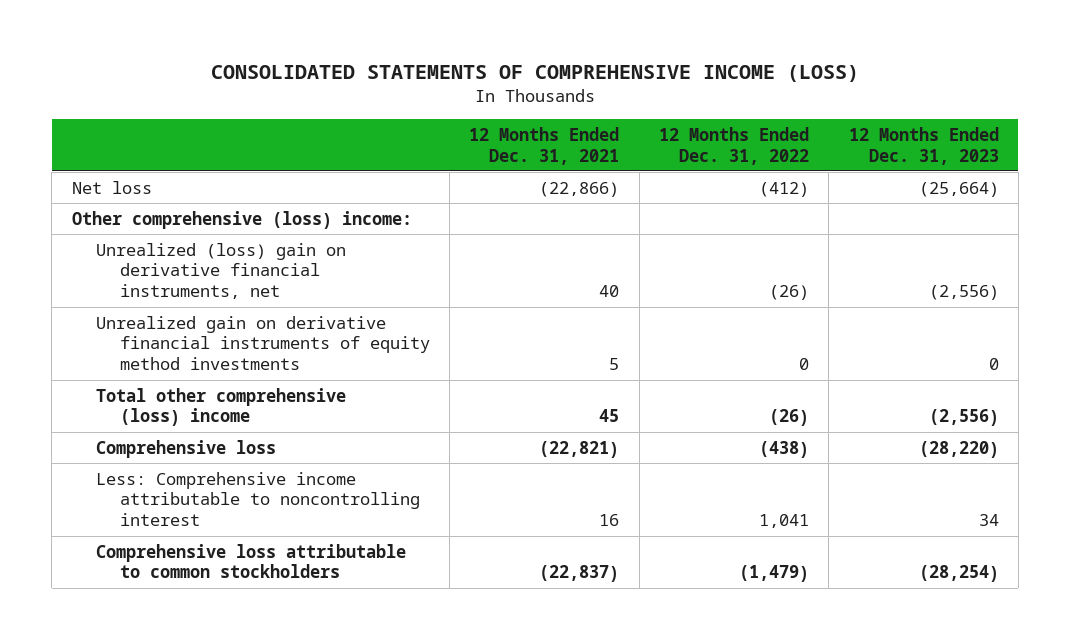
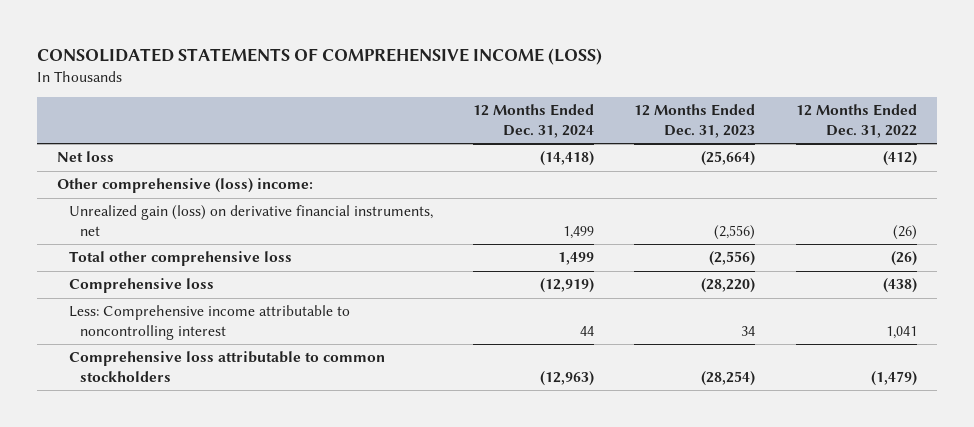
[469,126,620,165] 12 Months Ended Dec. 31, 2021 -> none
none -> [472,104,594,138] 12 Months Ended Dec. 31, 2024
[95,315,430,371] Unrealized gain on derivative financial instruments of equity method investments -> none
[95,242,346,300] Unrealized (loss) gain on derivative financial instruments, net -> [68,205,433,236] Unrealized gain (loss) on derivative financial instruments, net
[95,387,346,427] Total other comprehensive (loss) income -> [68,251,292,267] Total other comprehensive loss

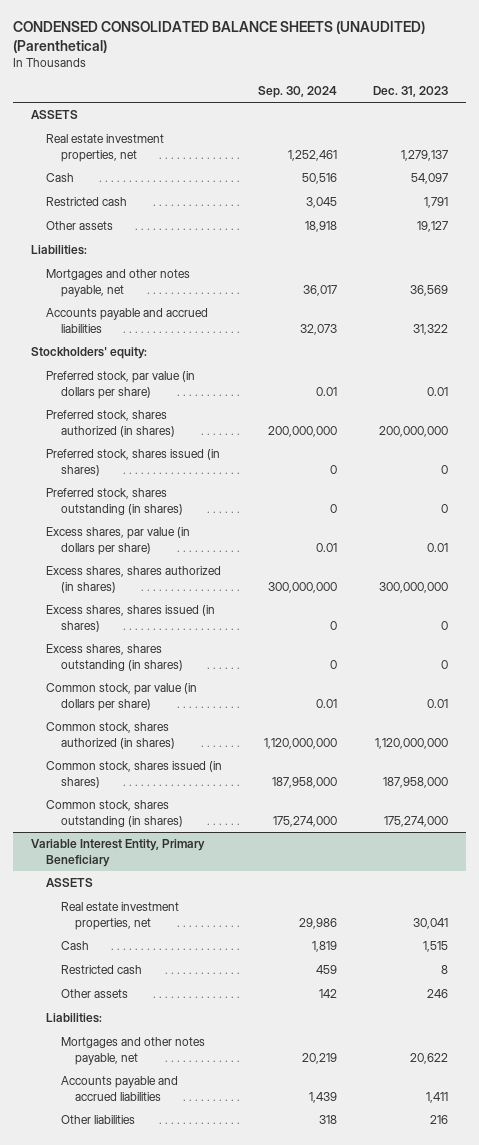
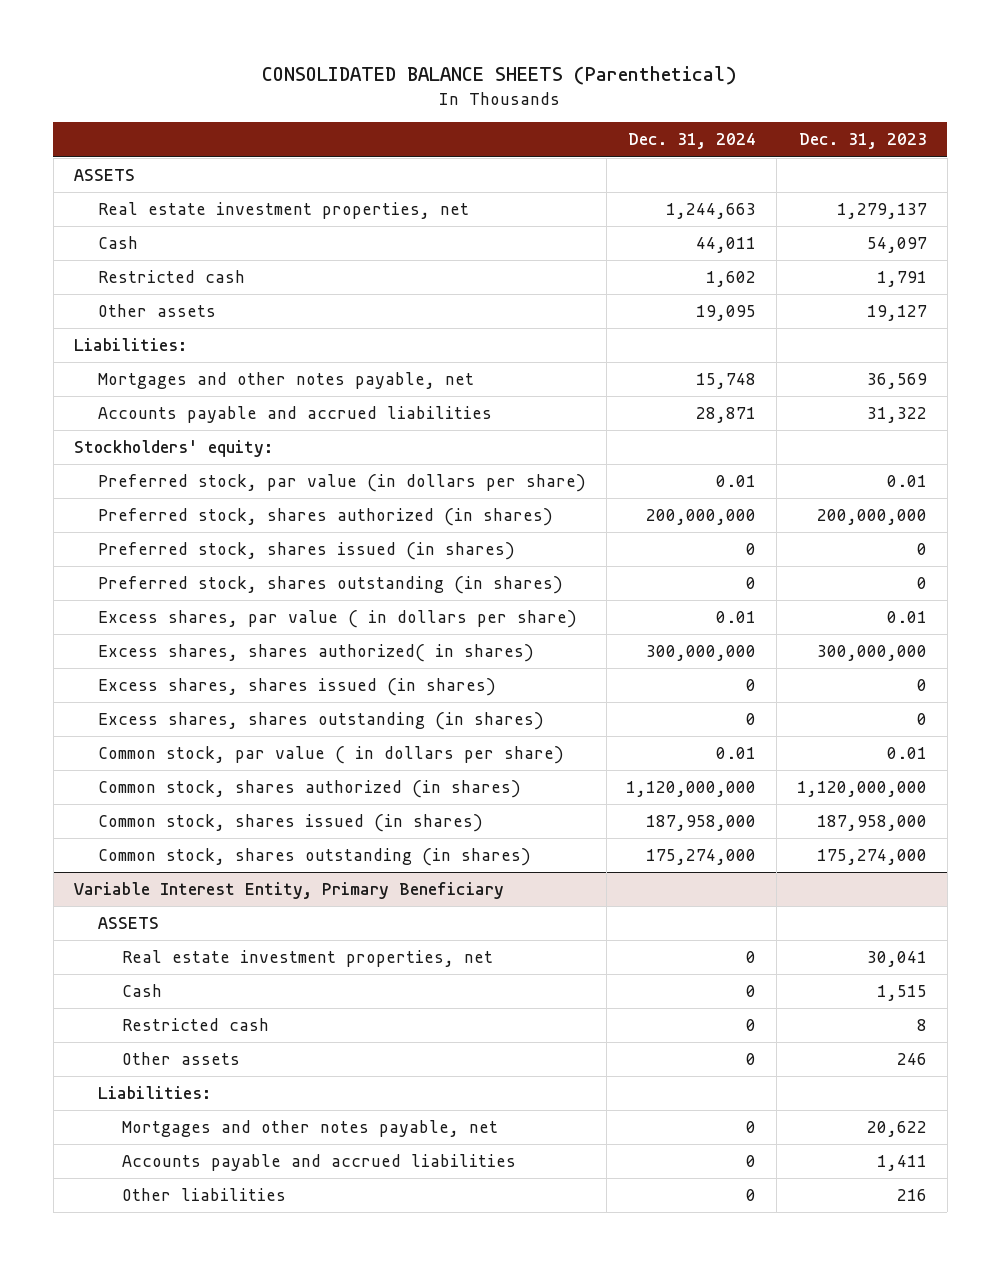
[13,20,426,53] CONDENSED CONSOLIDATED BALANCE SHEETS (UNAUDITED) (Parenthetical) -> [262,65,738,85] CONSOLIDATED BALANCE SHEETS (Parenthetical)
[257,86,337,99] Sep. 30, 2024 -> none
none -> [628,133,757,150] Dec. 31, 2024
[45,527,190,555] Excess shares, par value (in dollars per share) -> [97,610,577,629] Excess shares, par value ( in dollars per share)
[45,566,221,593] Excess shares, shares authorized (in shares) -> [97,644,534,663] Excess shares, shares authorized( in shares)
[45,683,197,711] Common stock, par value (in dollars per share) -> [97,746,564,765] Common stock, par value ( in dollars per share)

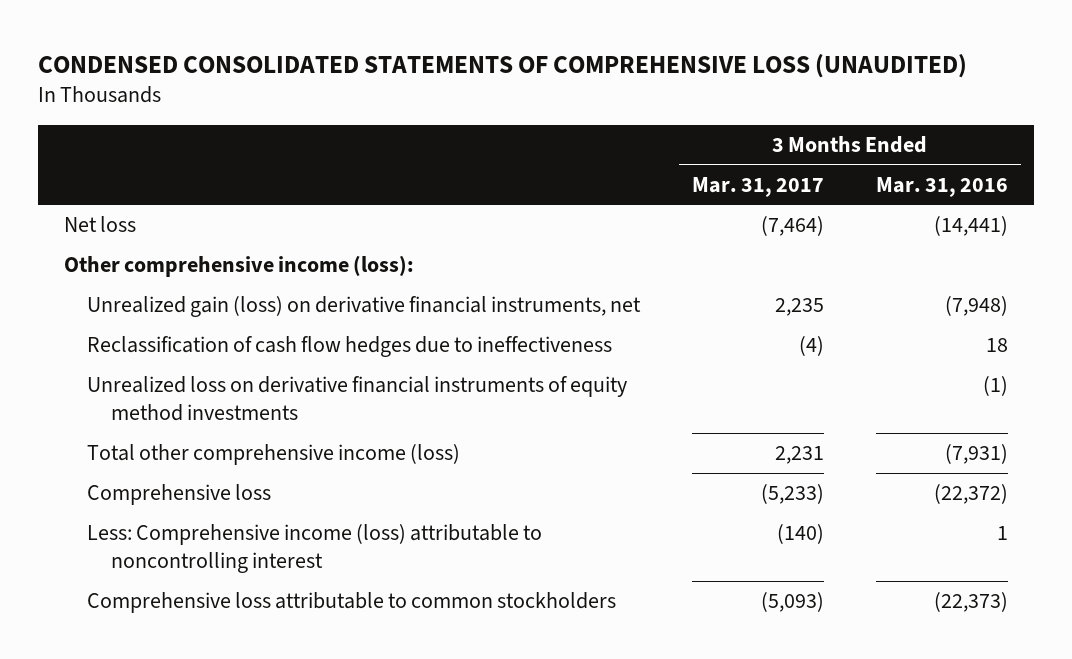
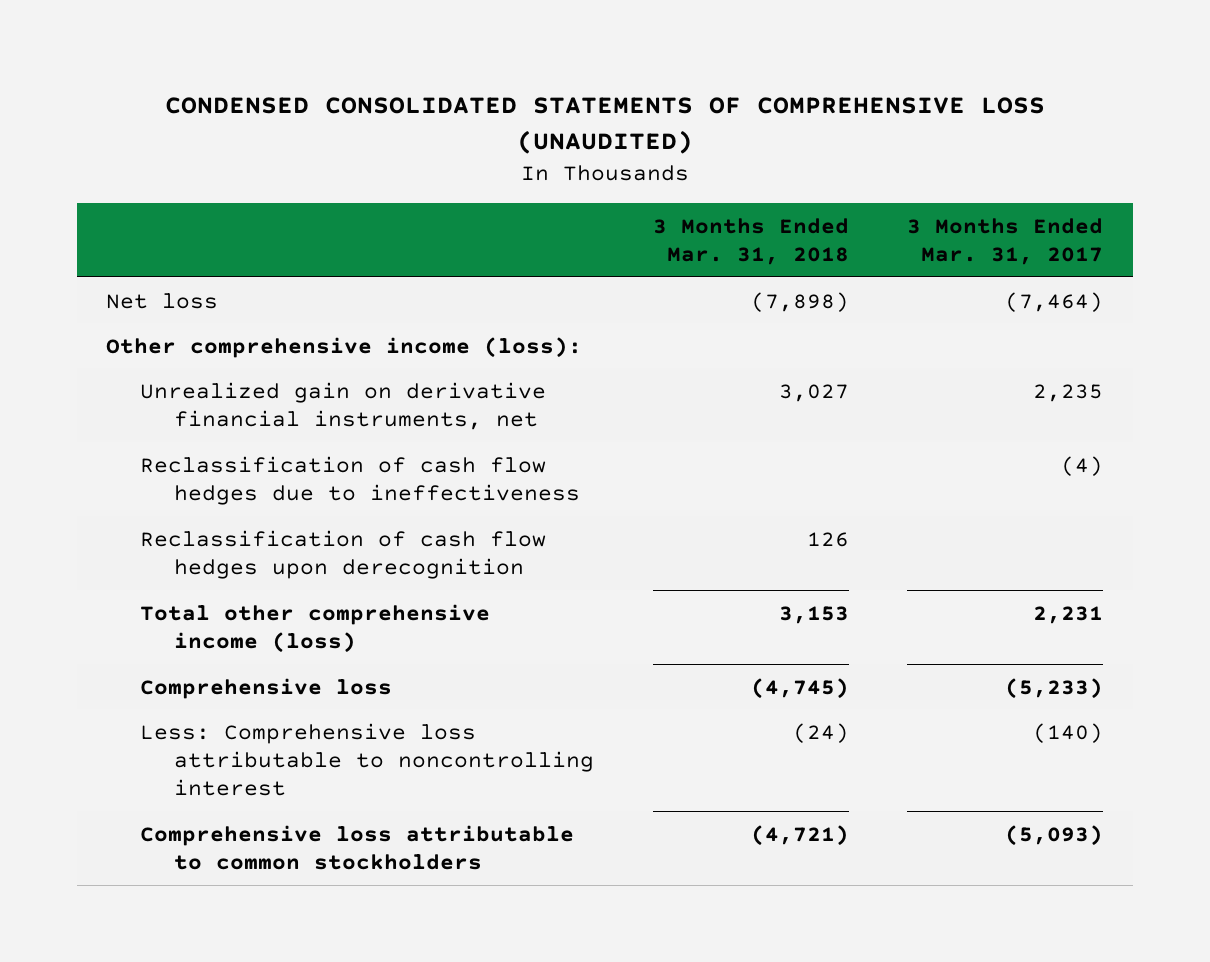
[876,176,1009,197] Mar. 31, 2016 -> none
none -> [652,217,849,266] 3 Months Ended Mar. 31, 2018
[87,296,642,318] Unrealized gain (loss) on derivative financial instruments, net -> [140,381,547,430] Unrealized gain on derivative financial instruments, net
[87,376,628,422] Unrealized loss on derivative financial instruments of equity method investments -> none
none -> [140,529,547,579] Reclassification of cash flow hedges upon derecognition
[87,524,543,574] Less: Comprehensive income (loss) attributable to noncontrolling interest -> [140,722,594,797] Less: Comprehensive loss attributable to noncontrolling interest

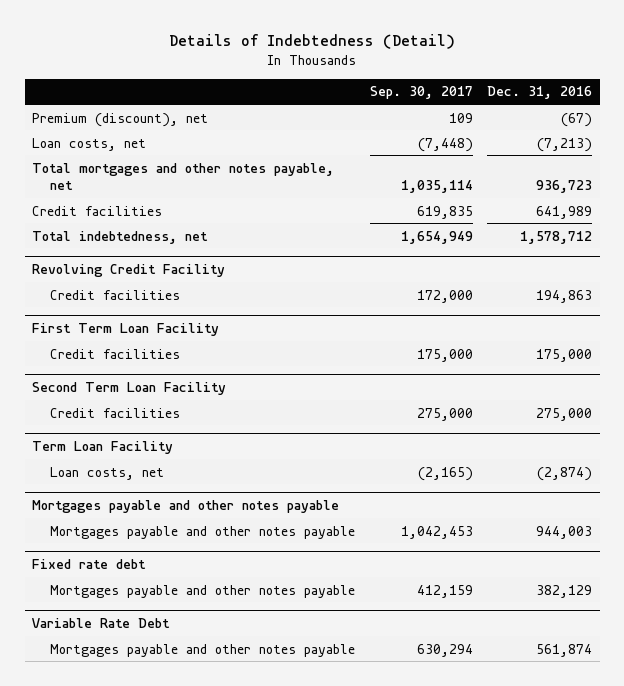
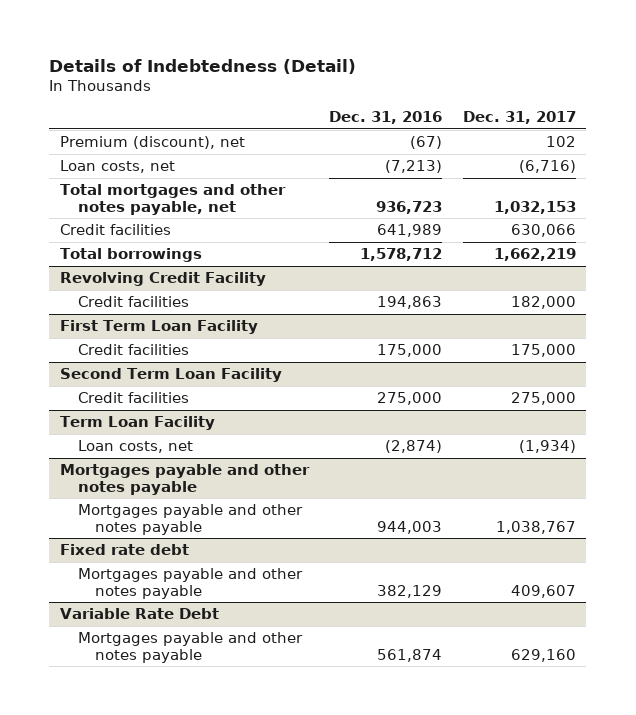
[369,86,473,100] Sep. 30, 2017 -> none
none -> [462,111,576,125] Dec. 31, 2017
[31,230,208,244] Total indebtedness, net -> [59,248,202,263] Total borrowings

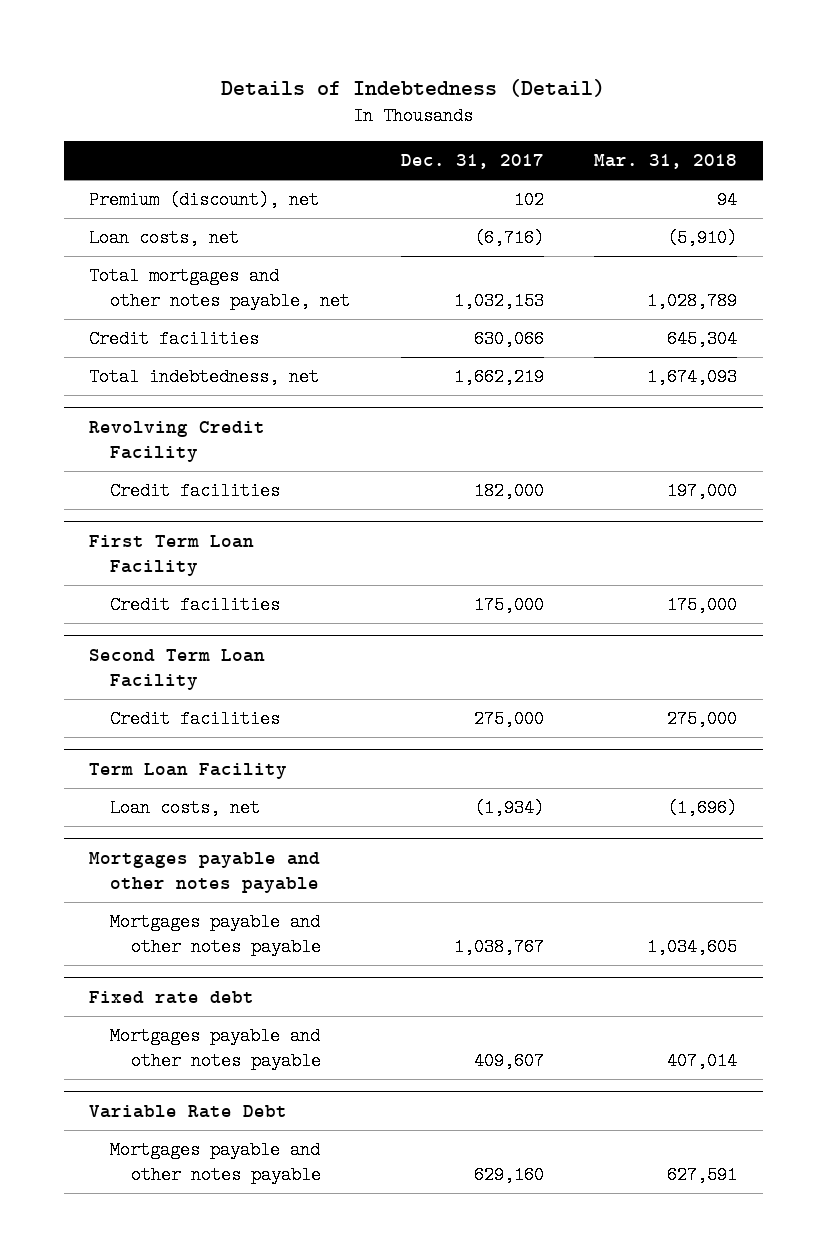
[329,111,443,125] Dec. 31, 2016 -> none
none -> [594,154,738,170] Mar. 31, 2018
[59,248,202,263] Total borrowings -> [89,368,320,387] Total indebtedness, net

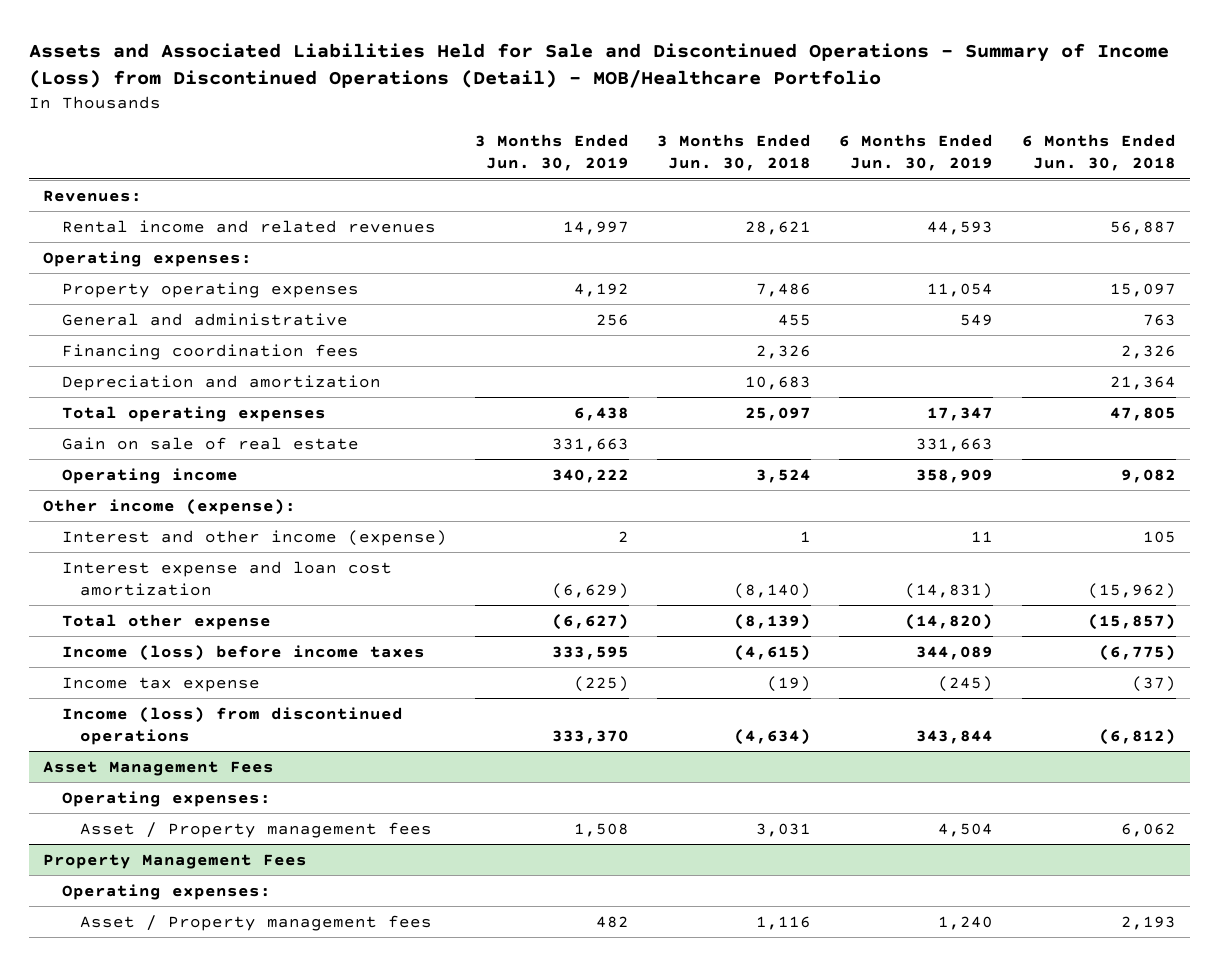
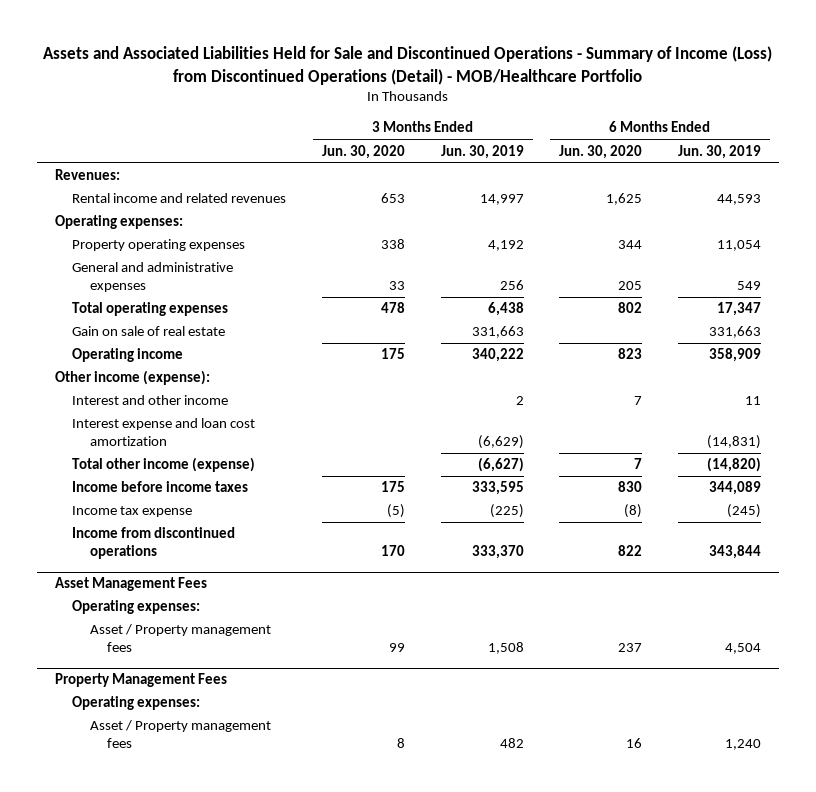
[657,134,812,172] 3 Months Ended Jun. 30, 2018 -> none
[1021,134,1176,172] 6 Months Ended Jun. 30, 2018 -> none
none -> [321,144,405,159] Jun. 30, 2020
none -> [559,144,643,159] Jun. 30, 2020
[61,343,359,360] Financing coordination fees -> none
[61,374,381,391] Depreciation and amortization -> none
[61,312,348,326] General and administrative -> [72,262,234,293] General and administrative expenses
[61,529,447,546] Interest and other income (expense) -> [72,395,229,406] Interest and other income
[61,613,271,630] Total other expense -> [72,457,256,473] Total other income (expense)
[61,644,425,661] Income (loss) before income taxes -> [72,481,249,493] Income before income taxes
[61,706,403,745] Income (loss) from discontinued operations -> [72,527,236,560] Income from discontinued operations

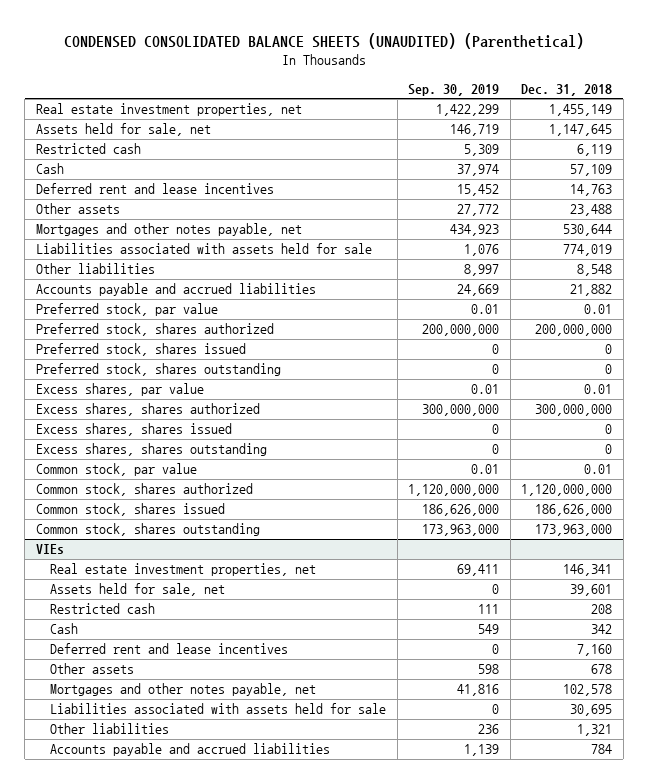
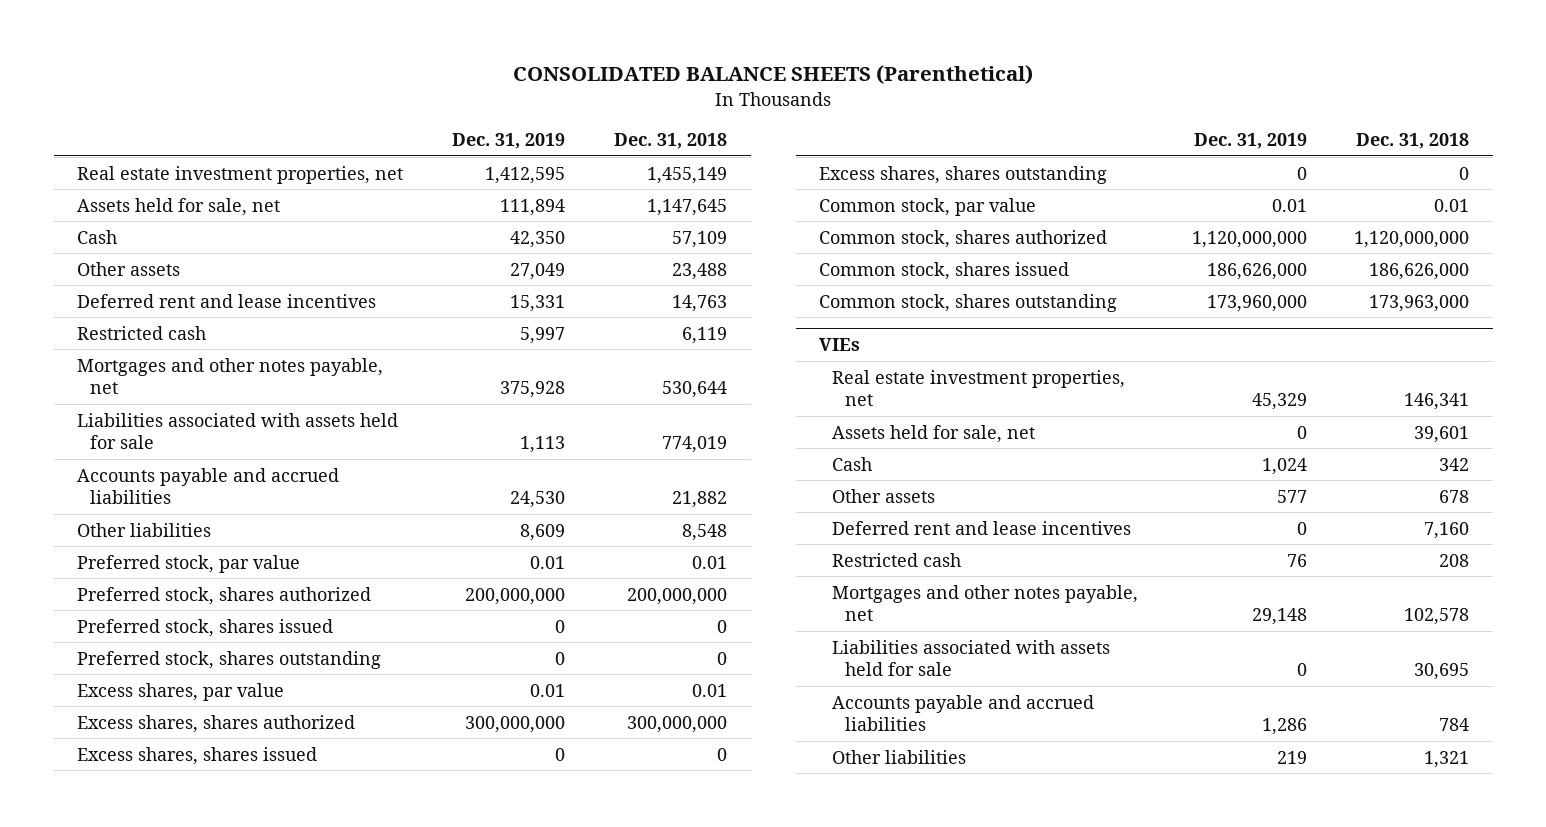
[63,32,584,49] CONDENSED CONSOLIDATED BALANCE SHEETS (UNAUDITED) (Parenthetical) -> [513,65,1034,85] CONSOLIDATED BALANCE SHEETS (Parenthetical)
[408,83,500,96] Sep. 30, 2019 -> none
none -> [452,133,566,150] Dec. 31, 2019
[35,183,274,195] Deferred rent and lease incentives -> [77,293,377,308] Deferred rent and lease incentives
[35,143,141,155] Restricted cash -> [77,325,207,340] Restricted cash
[35,263,155,275] Other liabilities -> [77,522,212,537] Other liabilities
[50,643,289,655] Deferred rent and lease incentives -> [832,520,1132,535] Deferred rent and lease incentives
[50,603,156,615] Restricted cash -> [832,552,962,567] Restricted cash
[50,723,170,735] Other liabilities -> [832,749,967,764] Other liabilities

